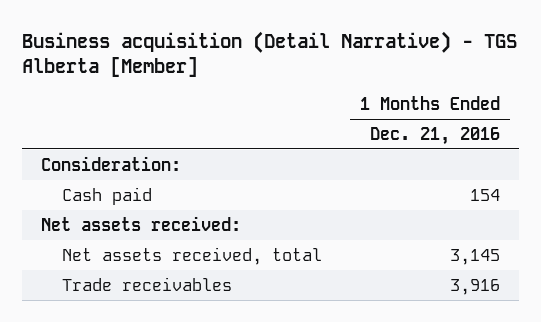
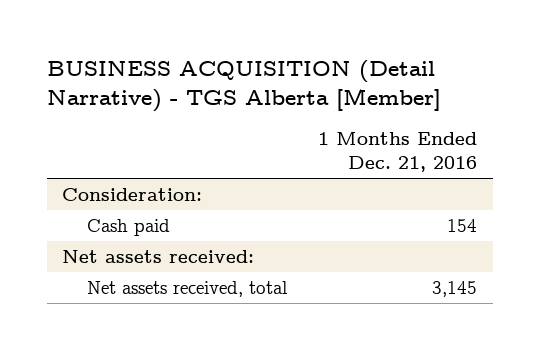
[22,30,518,77] Business acquisition (Detail Narrative) - TGS Alberta [Member] -> [47,59,442,112] BUSINESS ACQUISITION (Detail Narrative) - TGS Alberta [Member]
[61,276,232,291] Trade receivables -> none

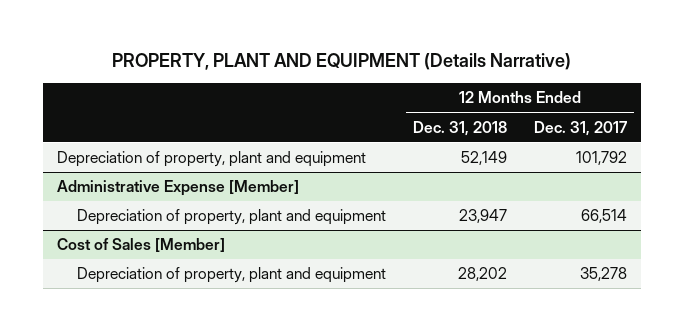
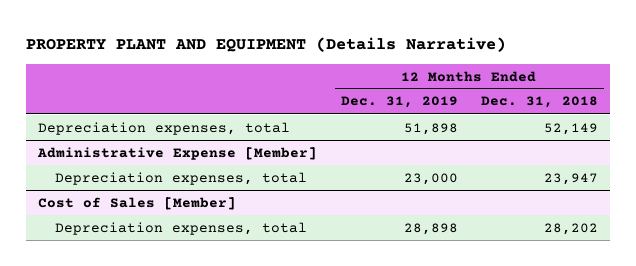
[112,53,572,71] PROPERTY, PLANT AND EQUIPMENT (Details Narrative) -> [26,37,507,53] PROPERTY PLANT AND EQUIPMENT (Details Narrative)
[534,120,628,136] Dec. 31, 2017 -> none
none -> [340,96,458,109] Dec. 31, 2019
[56,151,366,168] Depreciation of property, plant and equipment -> [38,121,291,135] Depreciation expenses, total
[76,209,386,226] Depreciation of property, plant and equipment -> [54,171,307,185] Depreciation expenses, total
[76,267,386,284] Depreciation of property, plant and equipment -> [54,221,307,235] Depreciation expenses, total

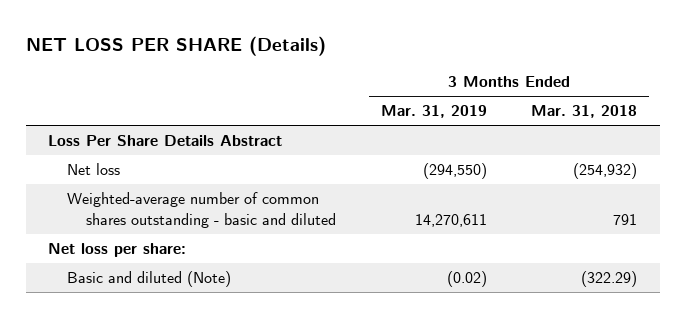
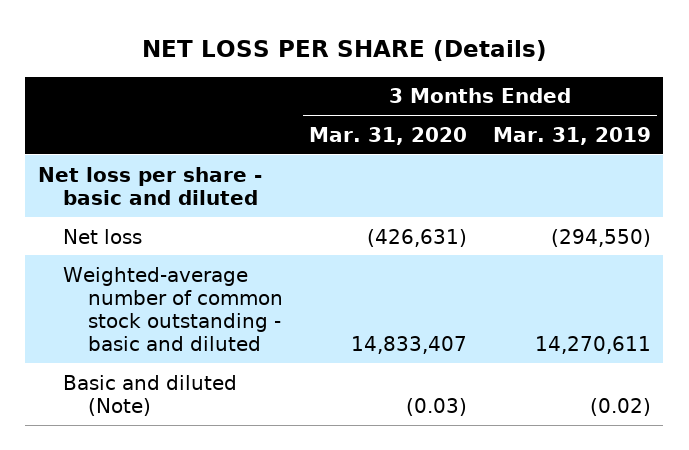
[531,105,638,119] Mar. 31, 2018 -> none
none -> [308,126,467,145] Mar. 31, 2020
[48,135,283,147] Loss Per Share Details Abstract -> none
none -> [38,166,263,205] Net loss per share - basic and diluted
[48,243,187,258] Net loss per share: -> none
[67,192,336,229] Weighted-average number of common shares outstanding - basic and diluted -> [63,266,284,352] Weighted-average number of common stock outstanding - basic and diluted

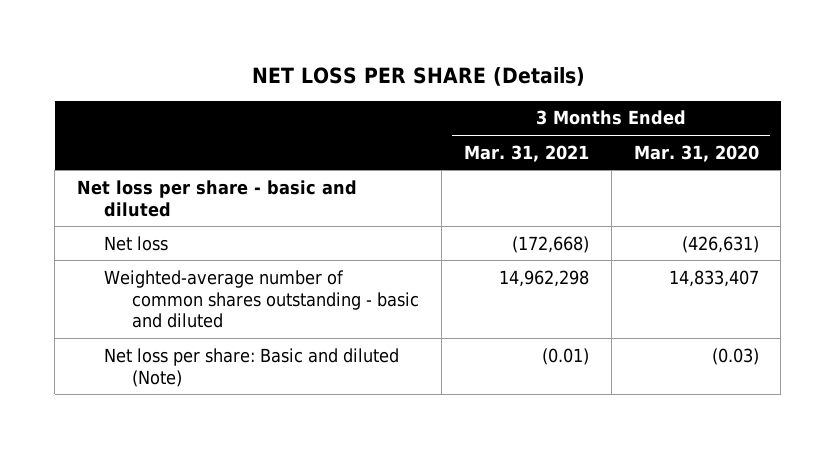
[492,126,651,145] Mar. 31, 2019 -> none
none -> [463,144,589,162] Mar. 31, 2021
[63,266,284,352] Weighted-average number of common stock outstanding - basic and diluted -> [104,269,419,329] Weighted-average number of common shares outstanding - basic and diluted
[63,374,238,416] Basic and diluted (Note) -> [104,347,400,387] Net loss per share: Basic and diluted (Note)

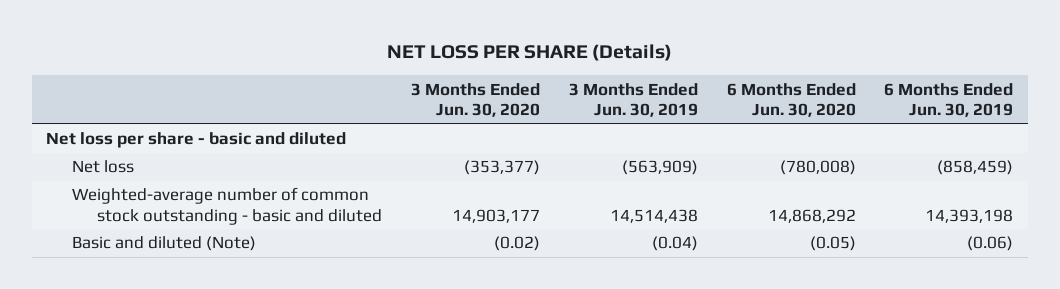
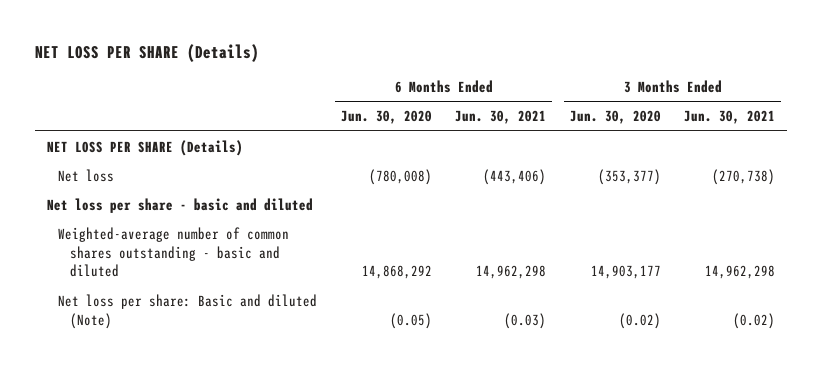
[568,82,698,118] 3 Months Ended Jun. 30, 2019 -> none
[884,82,1014,118] 6 Months Ended Jun. 30, 2019 -> none
none -> [455,110,547,125] Jun. 30, 2021
none -> [684,110,776,125] Jun. 30, 2021
none -> [46,139,243,156] NET LOSS PER SHARE (Details)
[46,132,347,149] Net loss per share - basic and diluted -> [46,197,313,213] Net loss per share - basic and diluted
[71,187,383,226] Weighted-average number of common stock outstanding - basic and diluted -> [58,226,290,278] Weighted-average number of common shares outstanding - basic and diluted
[71,236,256,252] Basic and diluted (Note) -> [58,293,318,329] Net loss per share: Basic and diluted (Note)

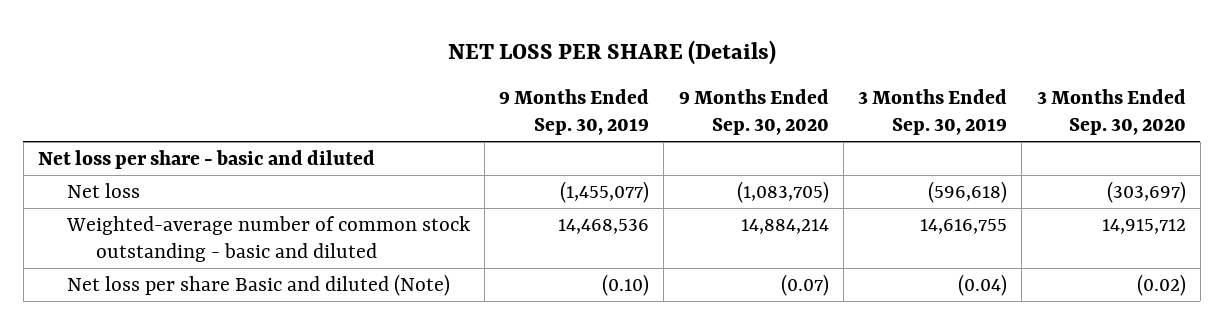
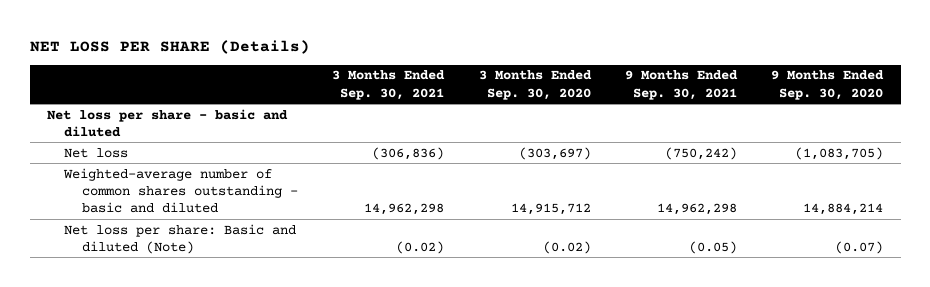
[499,89,650,136] 9 Months Ended Sep. 30, 2019 -> none
[858,89,1008,136] 3 Months Ended Sep. 30, 2019 -> none
none -> [332,70,446,100] 3 Months Ended Sep. 30, 2021
none -> [624,70,738,100] 9 Months Ended Sep. 30, 2021
[65,215,470,263] Weighted-average number of common stock outstanding - basic and diluted -> [63,167,298,213] Weighted-average number of common shares outstanding - basic and diluted
[66,273,450,296] Net loss per share Basic and diluted (Note) -> [64,223,297,254] Net loss per share: Basic and diluted (Note)

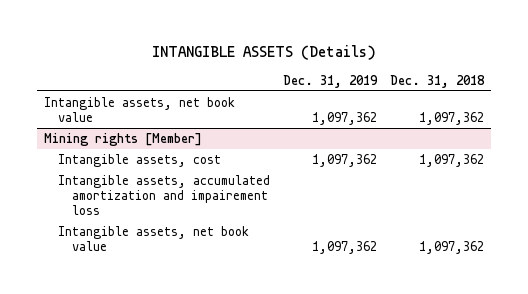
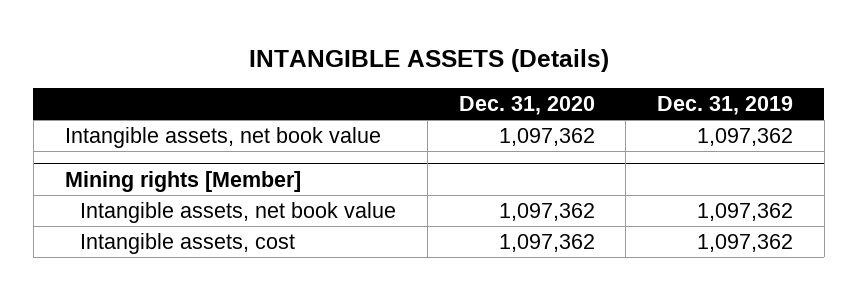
[390,75,486,89] Dec. 31, 2018 -> none
none -> [458,96,595,116] Dec. 31, 2020
[57,174,270,216] Intangible assets, accumulated amortization and impairement loss -> none
[57,153,221,167] Intangible assets, cost -> [80,232,296,254] Intangible assets, cost

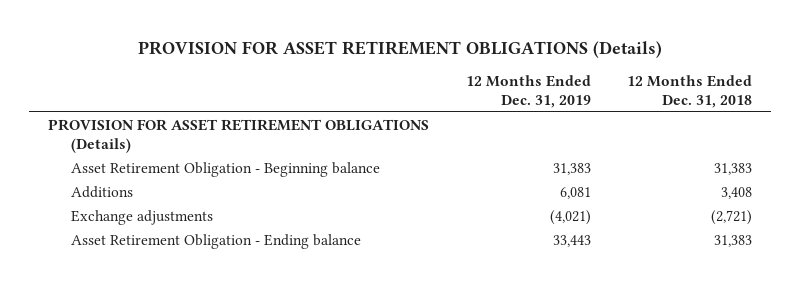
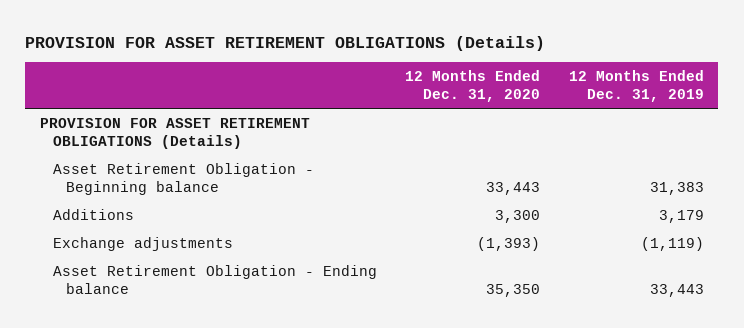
[627,75,753,108] 12 Months Ended Dec. 31, 2018 -> none
none -> [405,69,541,102] 12 Months Ended Dec. 31, 2020
[559,187,591,200] 6,081 -> [659,209,705,223] 3,179
[549,210,591,226] (4,021) -> [641,236,705,251] (1,119)

